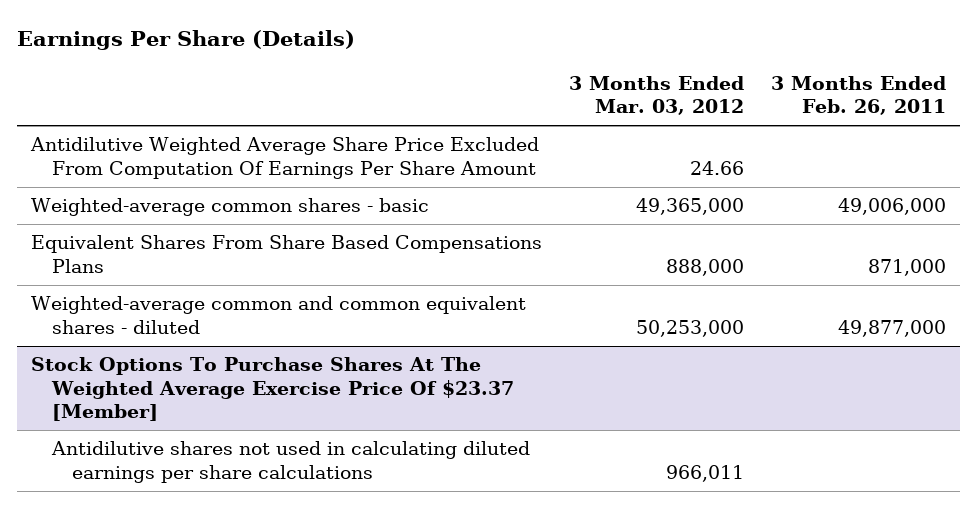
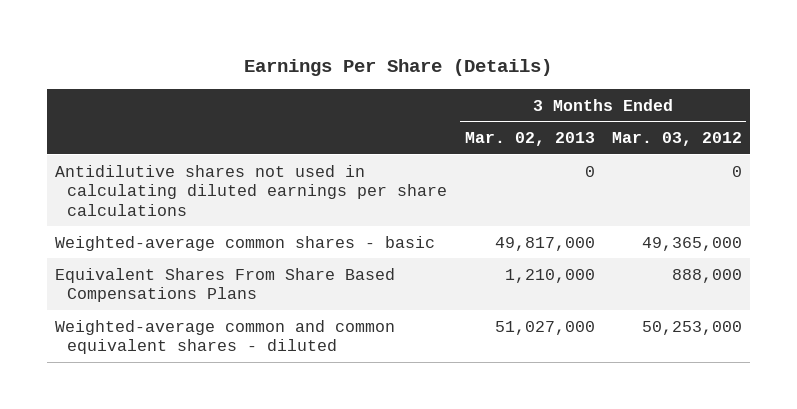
[771,75,947,116] 3 Months Ended Feb. 26, 2011 -> none
none -> [464,132,595,147] Mar. 02, 2013
[29,137,539,179] Antidilutive Weighted Average Share Price Excluded From Computation Of Earnings Per Share Amount -> none
none -> [55,164,448,216] Antidilutive shares not used in calculating diluted earnings per share calculations
[30,357,514,422] Stock Options To Purchase Shares At The Weighted Average Exercise Price Of $23.37 [Member] -> none
[50,441,530,483] Antidilutive shares not used in calculating diluted earnings per share calculations -> none

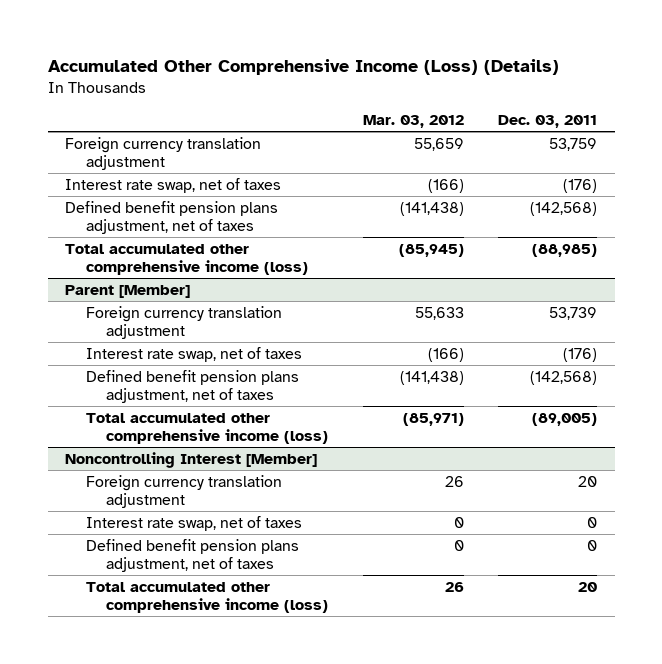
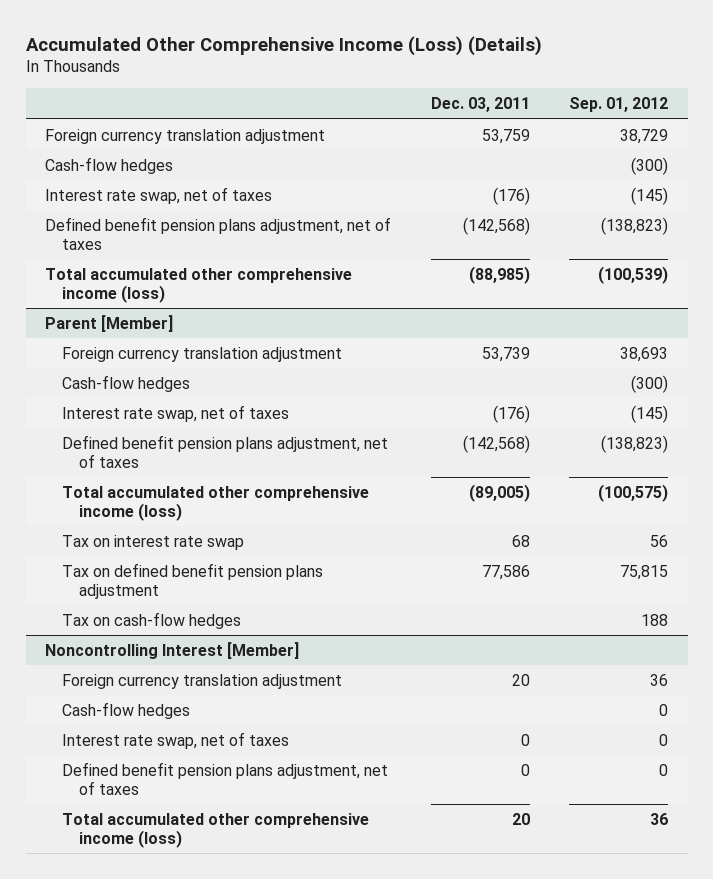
[362,115,464,129] Mar. 03, 2012 -> none
none -> [569,97,669,113] Sep. 01, 2012
none -> [45,156,174,174] Cash-flow hedges
none -> [62,374,191,392] Cash-flow hedges
none -> [62,534,245,550] Tax on interest rate swap
none -> [62,562,324,599] Tax on defined benefit pension plans adjustment
none -> [62,611,242,629] Tax on cash-flow hedges
none -> [62,701,191,719] Cash-flow hedges

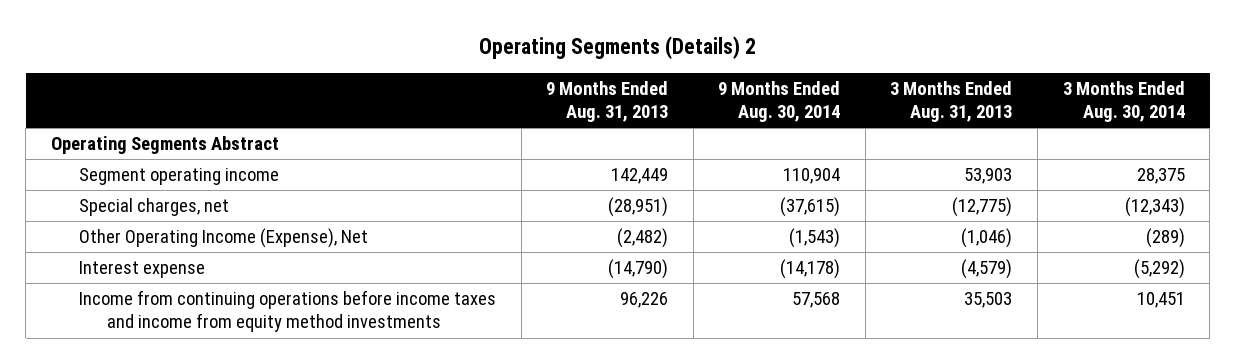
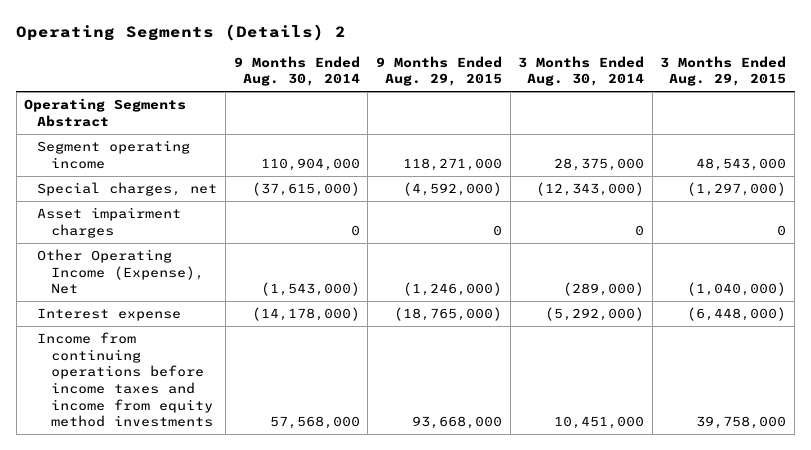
[546,81,669,123] 9 Months Ended Aug. 31, 2013 -> none
[890,81,1013,123] 3 Months Ended Aug. 31, 2013 -> none
none -> [375,55,502,87] 9 Months Ended Aug. 29, 2015
none -> [660,55,787,87] 3 Months Ended Aug. 29, 2015
[783,168,841,185] 110,904 -> [260,157,360,171] 110,904,000
[1136,168,1185,185] 28,375 -> [554,157,645,171] 28,375,000
[780,197,841,218] (37,615) -> [251,182,360,197] (37,615,000)
[1124,197,1185,218] (12,343) -> [536,182,645,197] (12,343,000)
none -> [37,207,182,238] Asset impairment charges
[789,228,841,249] (1,543) -> [260,282,360,297] (1,543,000)
[1145,228,1185,249] (289) -> [563,282,645,297] (289,000)
[780,259,841,280] (14,178) -> [251,307,360,322] (14,178,000)
[1133,259,1185,280] (5,292) -> [545,307,645,322] (5,292,000)
[792,292,841,309] 57,568 -> [269,416,360,430] 57,568,000
[1136,292,1185,309] 10,451 -> [554,416,645,430] 10,451,000

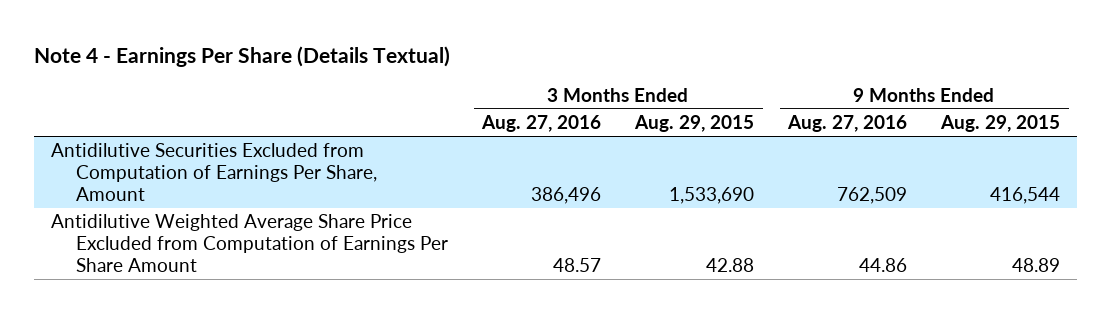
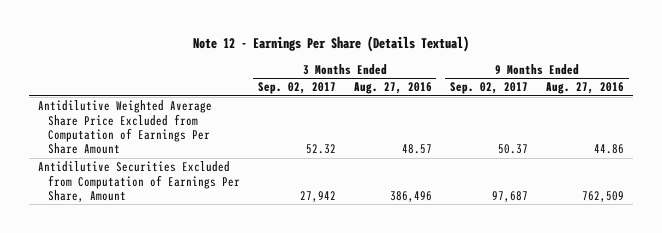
[34,45,451,67] Note 4 - Earnings Per Share (Details Textual) -> [193,36,470,53] Note 12 - Earnings Per Share (Details Textual)
[634,115,755,133] Aug. 29, 2015 -> none
[940,115,1061,133] Aug. 29, 2015 -> none
none -> [257,82,336,95] Sep. 02, 2017
none -> [449,82,528,95] Sep. 02, 2017
[51,143,378,201] Antidilutive Securities Excluded from Computation of Earnings Per Share, Amount -> [38,161,240,202] Antidilutive Securities Excluded from Computation of Earnings Per Share, Amount

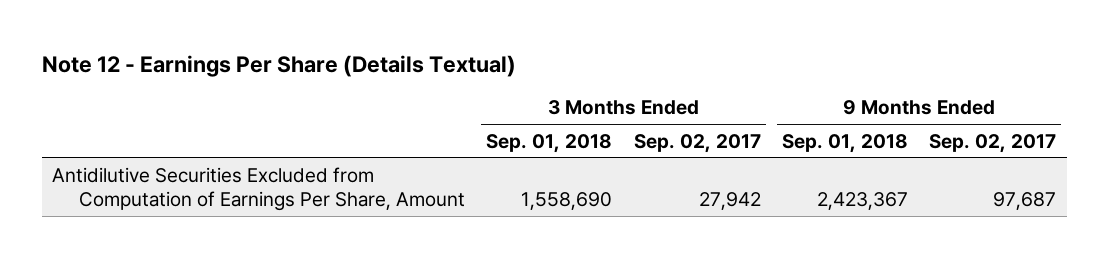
[353,82,432,95] Aug. 27, 2016 -> none
[546,82,625,95] Aug. 27, 2016 -> none
none -> [486,133,613,153] Sep. 01, 2018
none -> [781,133,908,153] Sep. 01, 2018
[38,100,213,155] Antidilutive Weighted Average Share Price Excluded from Computation of Earnings Per Share Amount -> none

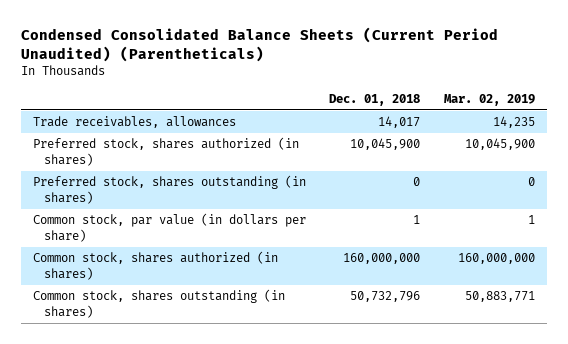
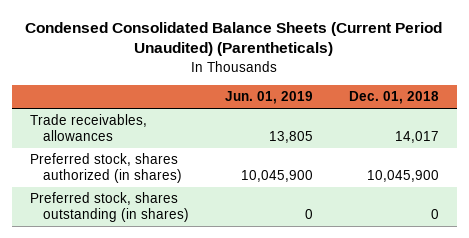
[443,93,535,106] Mar. 02, 2019 -> none
none -> [225,91,314,105] Jun. 01, 2019
[32,213,306,242] Common stock, par value (in dollars per share) -> none
[32,251,278,280] Common stock, shares authorized (in shares) -> none
[32,289,285,318] Common stock, shares outstanding (in shares) -> none

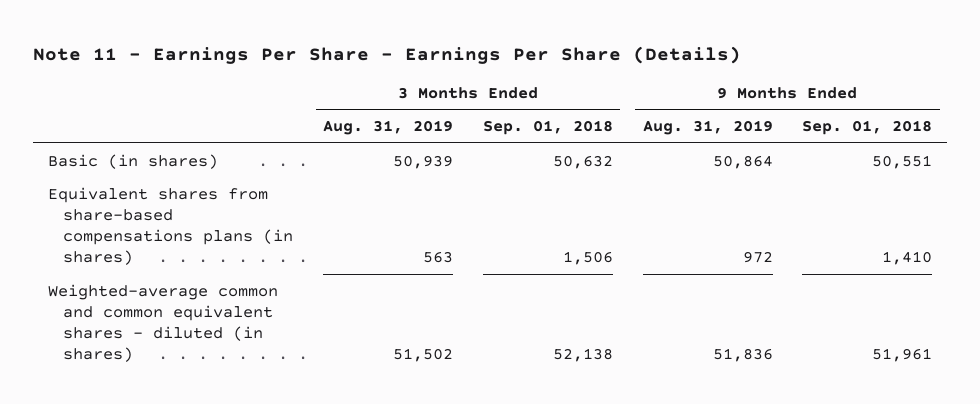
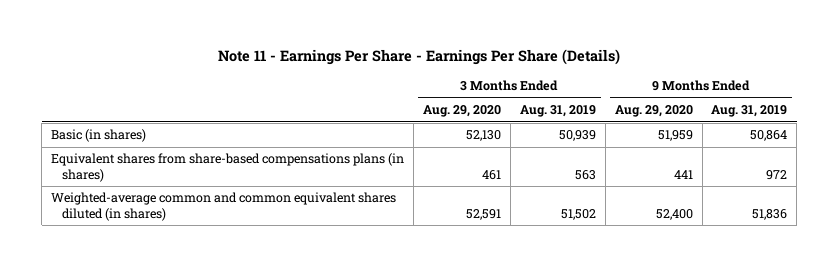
[482,120,613,136] Sep. 01, 2018 -> none
[802,120,933,136] Sep. 01, 2018 -> none
none -> [422,105,501,118] Aug. 29, 2020
none -> [614,105,693,118] Aug. 29, 2020
[48,283,279,363] Weighted-average common and common equivalent shares - diluted (in shares) -> [51,192,397,221] Weighted-average common and common equivalent shares diluted (in shares)

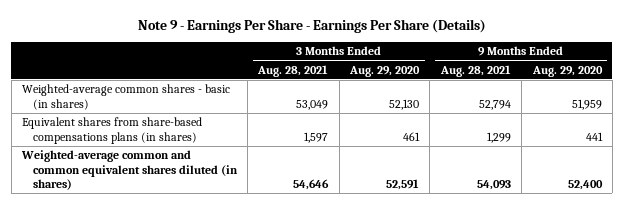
[218,49,621,66] Note 11 - Earnings Per Share - Earnings Per Share (Details) -> [137,18,486,33] Note 9 - Earnings Per Share - Earnings Per Share (Details)
[519,105,596,118] Aug. 31, 2019 -> none
[711,105,788,118] Aug. 31, 2019 -> none
none -> [257,64,329,77] Aug. 28, 2021
none -> [439,64,511,77] Aug. 28, 2021
[51,129,147,143] Basic (in shares) -> [22,84,231,110] Weighted-average common shares - basic (in shares)

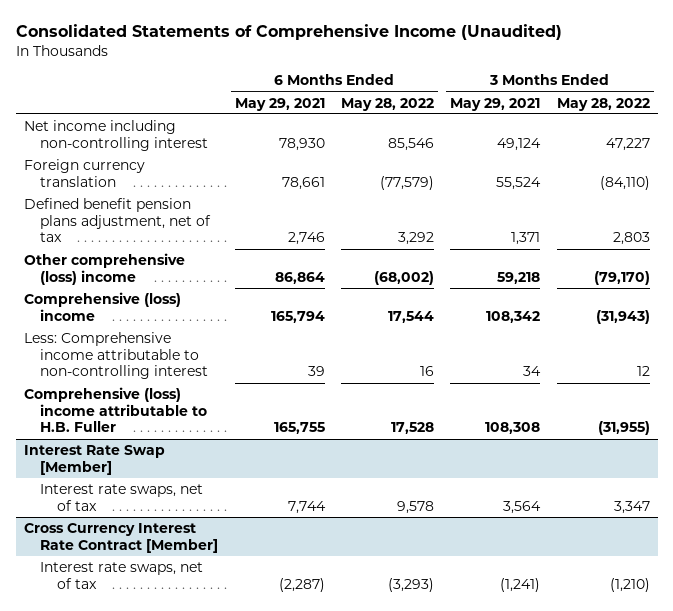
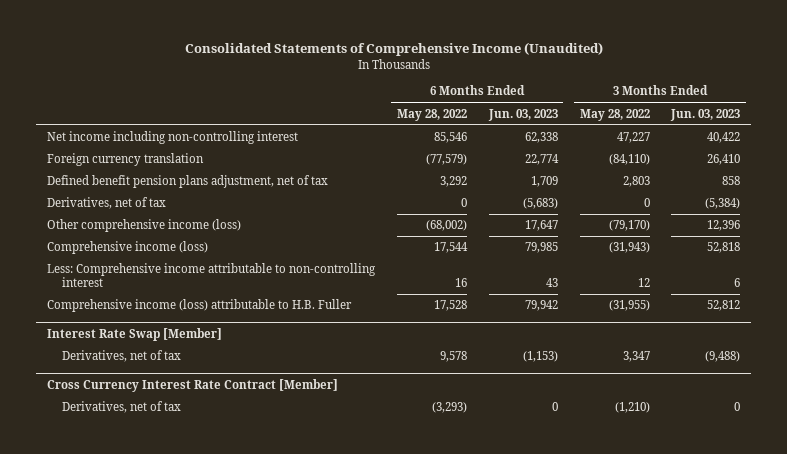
[234,97,325,111] May 29, 2021 -> none
[450,97,541,111] May 29, 2021 -> none
none -> [487,108,558,121] Jun. 03, 2023
none -> [670,108,741,121] Jun. 03, 2023
none -> [46,197,166,210] Derivatives, net of tax
[23,252,185,285] Other comprehensive (loss) income -> [46,219,241,233] Other comprehensive income (loss)
[23,291,181,321] Comprehensive (loss) income -> [46,241,208,255] Comprehensive income (loss)
[23,386,208,433] Comprehensive (loss) income attributable to H.B. Fuller -> [46,299,352,313] Comprehensive income (loss) attributable to H.B. Fuller
[40,483,204,511] Interest rate swaps, net of tax -> [62,350,182,363] Derivatives, net of tax
[40,561,204,589] Interest rate swaps, net of tax -> [62,401,182,414] Derivatives, net of tax

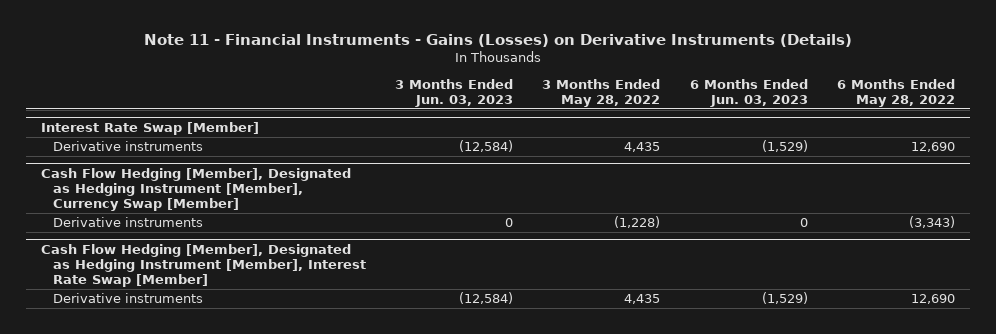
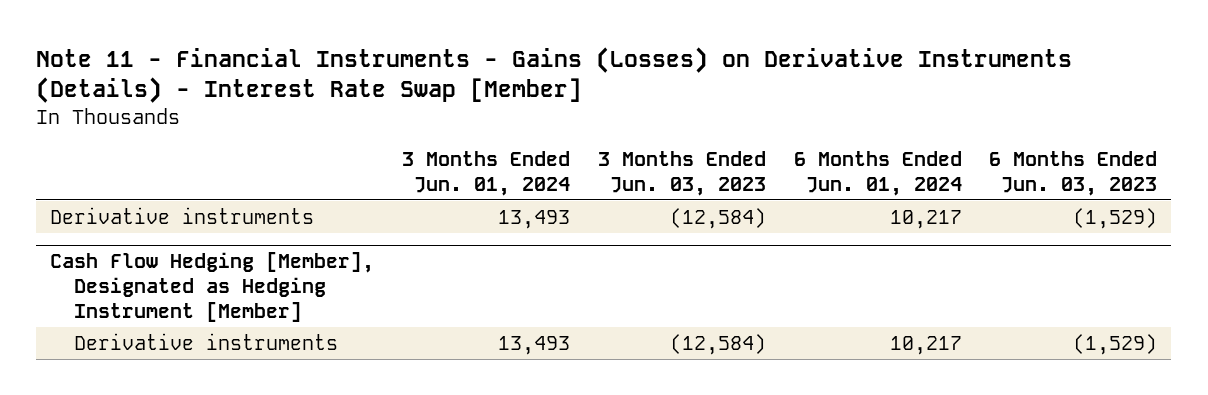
[143,34,852,48] Note 11 - Financial Instruments - Gains (Losses) on Derivative Instruments (Details) -> [36,46,1073,104] Note 11 - Financial Instruments - Gains (Losses) on Derivative Instruments (Details) - Interest Rate Swap [Member]
[542,78,661,107] 3 Months Ended May 28, 2022 -> none
[837,78,956,107] 6 Months Ended May 28, 2022 -> none
none -> [402,150,571,196] 3 Months Ended Jun. 01, 2024
none -> [793,150,962,196] 6 Months Ended Jun. 01, 2024
[40,121,259,135] Interest Rate Swap [Member] -> none
[52,217,203,228] Derivative instruments -> none
[40,243,366,287] Cash Flow Hedging [Member], Designated as Hedging Instrument [Member], Interest Rate Swap [Member] -> none
[40,167,351,211] Cash Flow Hedging [Member], Designated as Hedging Instrument [Member], Currency Swap [Member] -> [50,252,375,323] Cash Flow Hedging [Member], Designated as Hedging Instrument [Member]

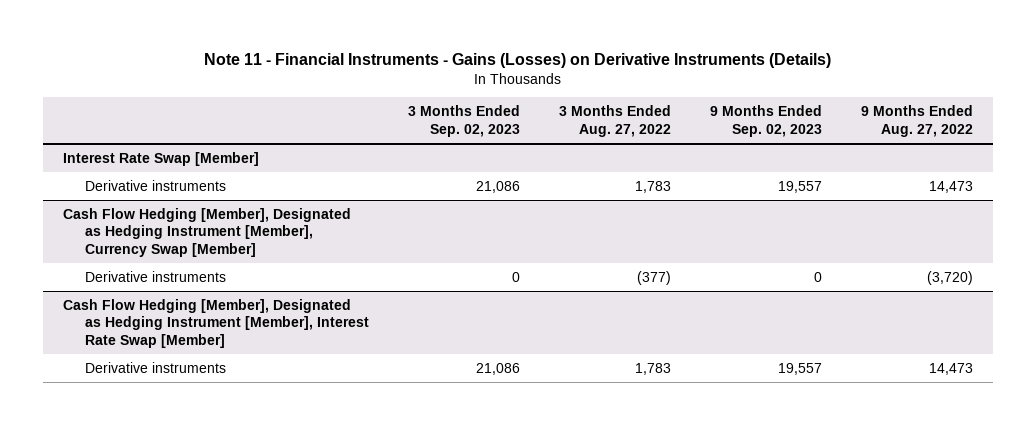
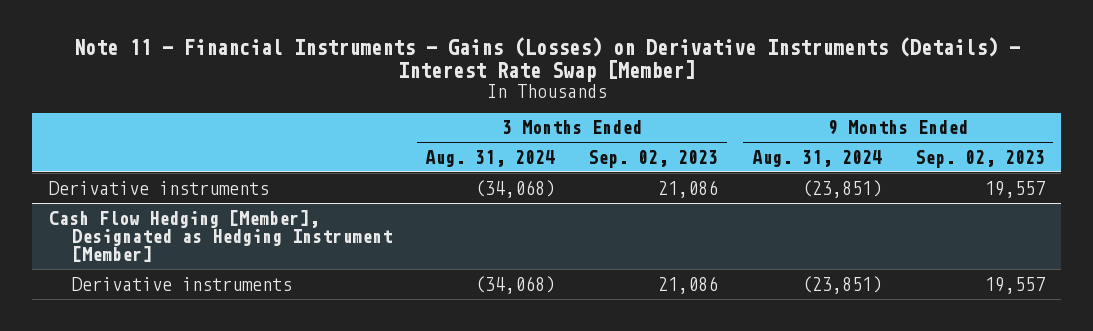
[203,52,831,68] Note 11 - Financial Instruments - Gains (Losses) on Derivative Instruments (Details) -> [73,36,1020,82] Note 11 - Financial Instruments - Gains (Losses) on Derivative Instruments (Details) - Interest Rate Swap [Member]
[558,105,671,137] 3 Months Ended Aug. 27, 2022 -> none
[861,105,974,137] 9 Months Ended Aug. 27, 2022 -> none
none -> [425,149,556,167] Aug. 31, 2024
none -> [751,149,882,167] Aug. 31, 2024
[62,151,259,166] Interest Rate Swap [Member] -> none
[84,270,226,282] Derivative instruments -> none
[62,298,369,348] Cash Flow Hedging [Member], Designated as Hedging Instrument [Member], Interest Rate Swap [Member] -> none
[62,207,351,257] Cash Flow Hedging [Member], Designated as Hedging Instrument [Member], Currency Swap [Member] -> [48,209,393,263] Cash Flow Hedging [Member], Designated as Hedging Instrument [Member]

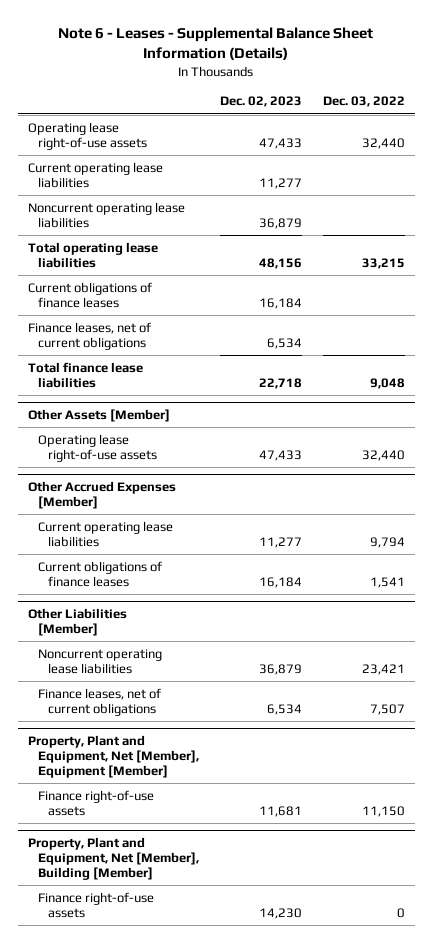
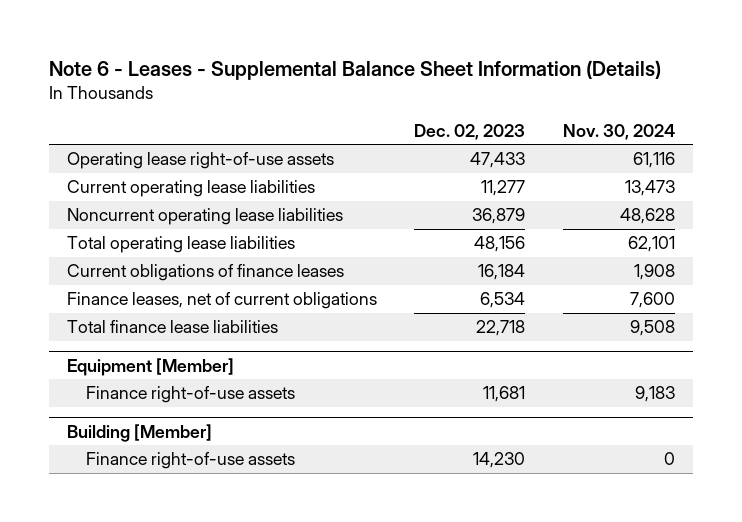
[322,96,405,108] Dec. 03, 2022 -> none
none -> [562,123,675,140] Nov. 30, 2024
[28,409,171,423] Other Assets [Member] -> none
[37,433,157,462] Operating lease right-of-use assets -> none
[28,481,177,510] Other Accrued Expenses [Member] -> none
[37,520,173,547] Current operating lease liabilities -> none
[37,560,162,587] Current obligations of finance leases -> none
[28,608,128,637] Other Liabilities [Member] -> none
[37,648,162,674] Noncurrent operating lease liabilities -> none
[37,687,161,716] Finance leases, net of current obligations -> none
[28,735,199,779] Property, Plant and Equipment, Net [Member], Equipment [Member] -> none
none -> [67,357,235,376] Equipment [Member]
[28,837,199,881] Property, Plant and Equipment, Net [Member], Building [Member] -> none
none -> [67,423,213,442] Building [Member]

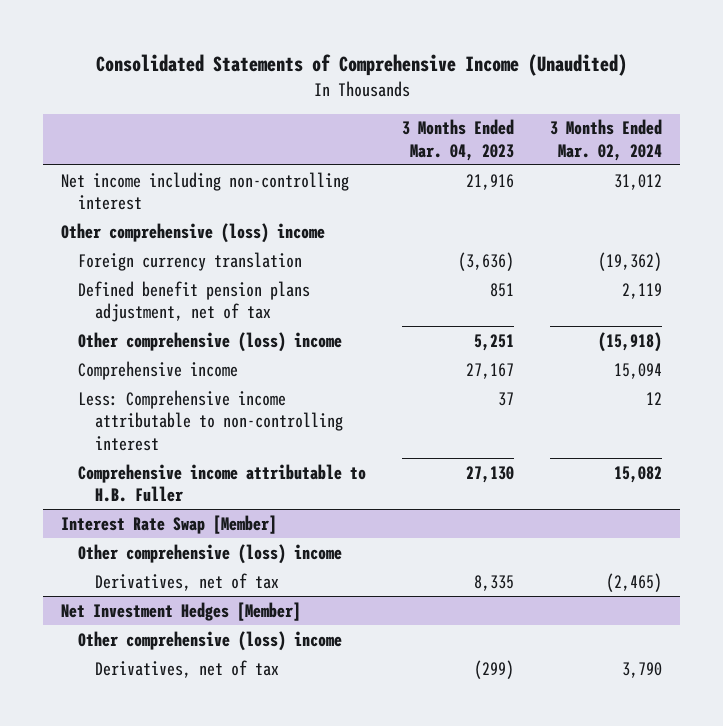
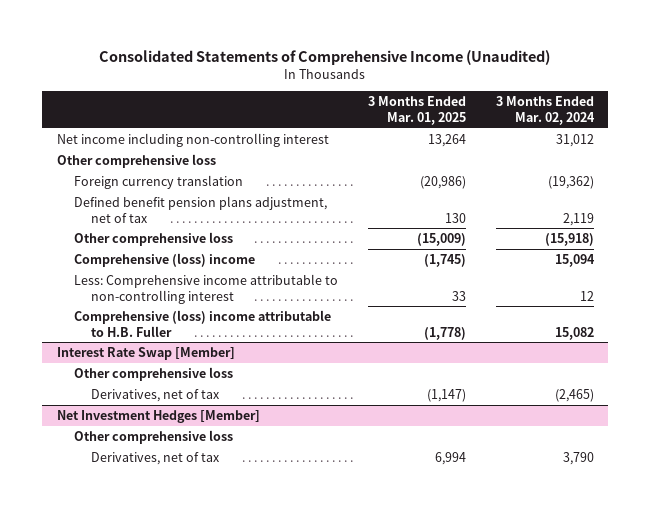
[402,119,515,161] 3 Months Ended Mar. 04, 2023 -> none
none -> [367,96,466,126] 3 Months Ended Mar. 01, 2025
[61,222,326,243] Other comprehensive (loss) income -> [56,153,216,168] Other comprehensive loss
[78,331,343,352] Other comprehensive (loss) income -> [74,231,234,246] Other comprehensive loss
[78,360,239,380] Comprehensive income -> [74,252,256,267] Comprehensive (loss) income
[78,463,367,503] Comprehensive income attributable to H.B. Fuller -> [74,309,332,337] Comprehensive (loss) income attributable to H.B. Fuller
[78,543,343,564] Other comprehensive (loss) income -> [74,366,234,381] Other comprehensive loss
[78,630,343,651] Other comprehensive (loss) income -> [74,429,234,444] Other comprehensive loss

